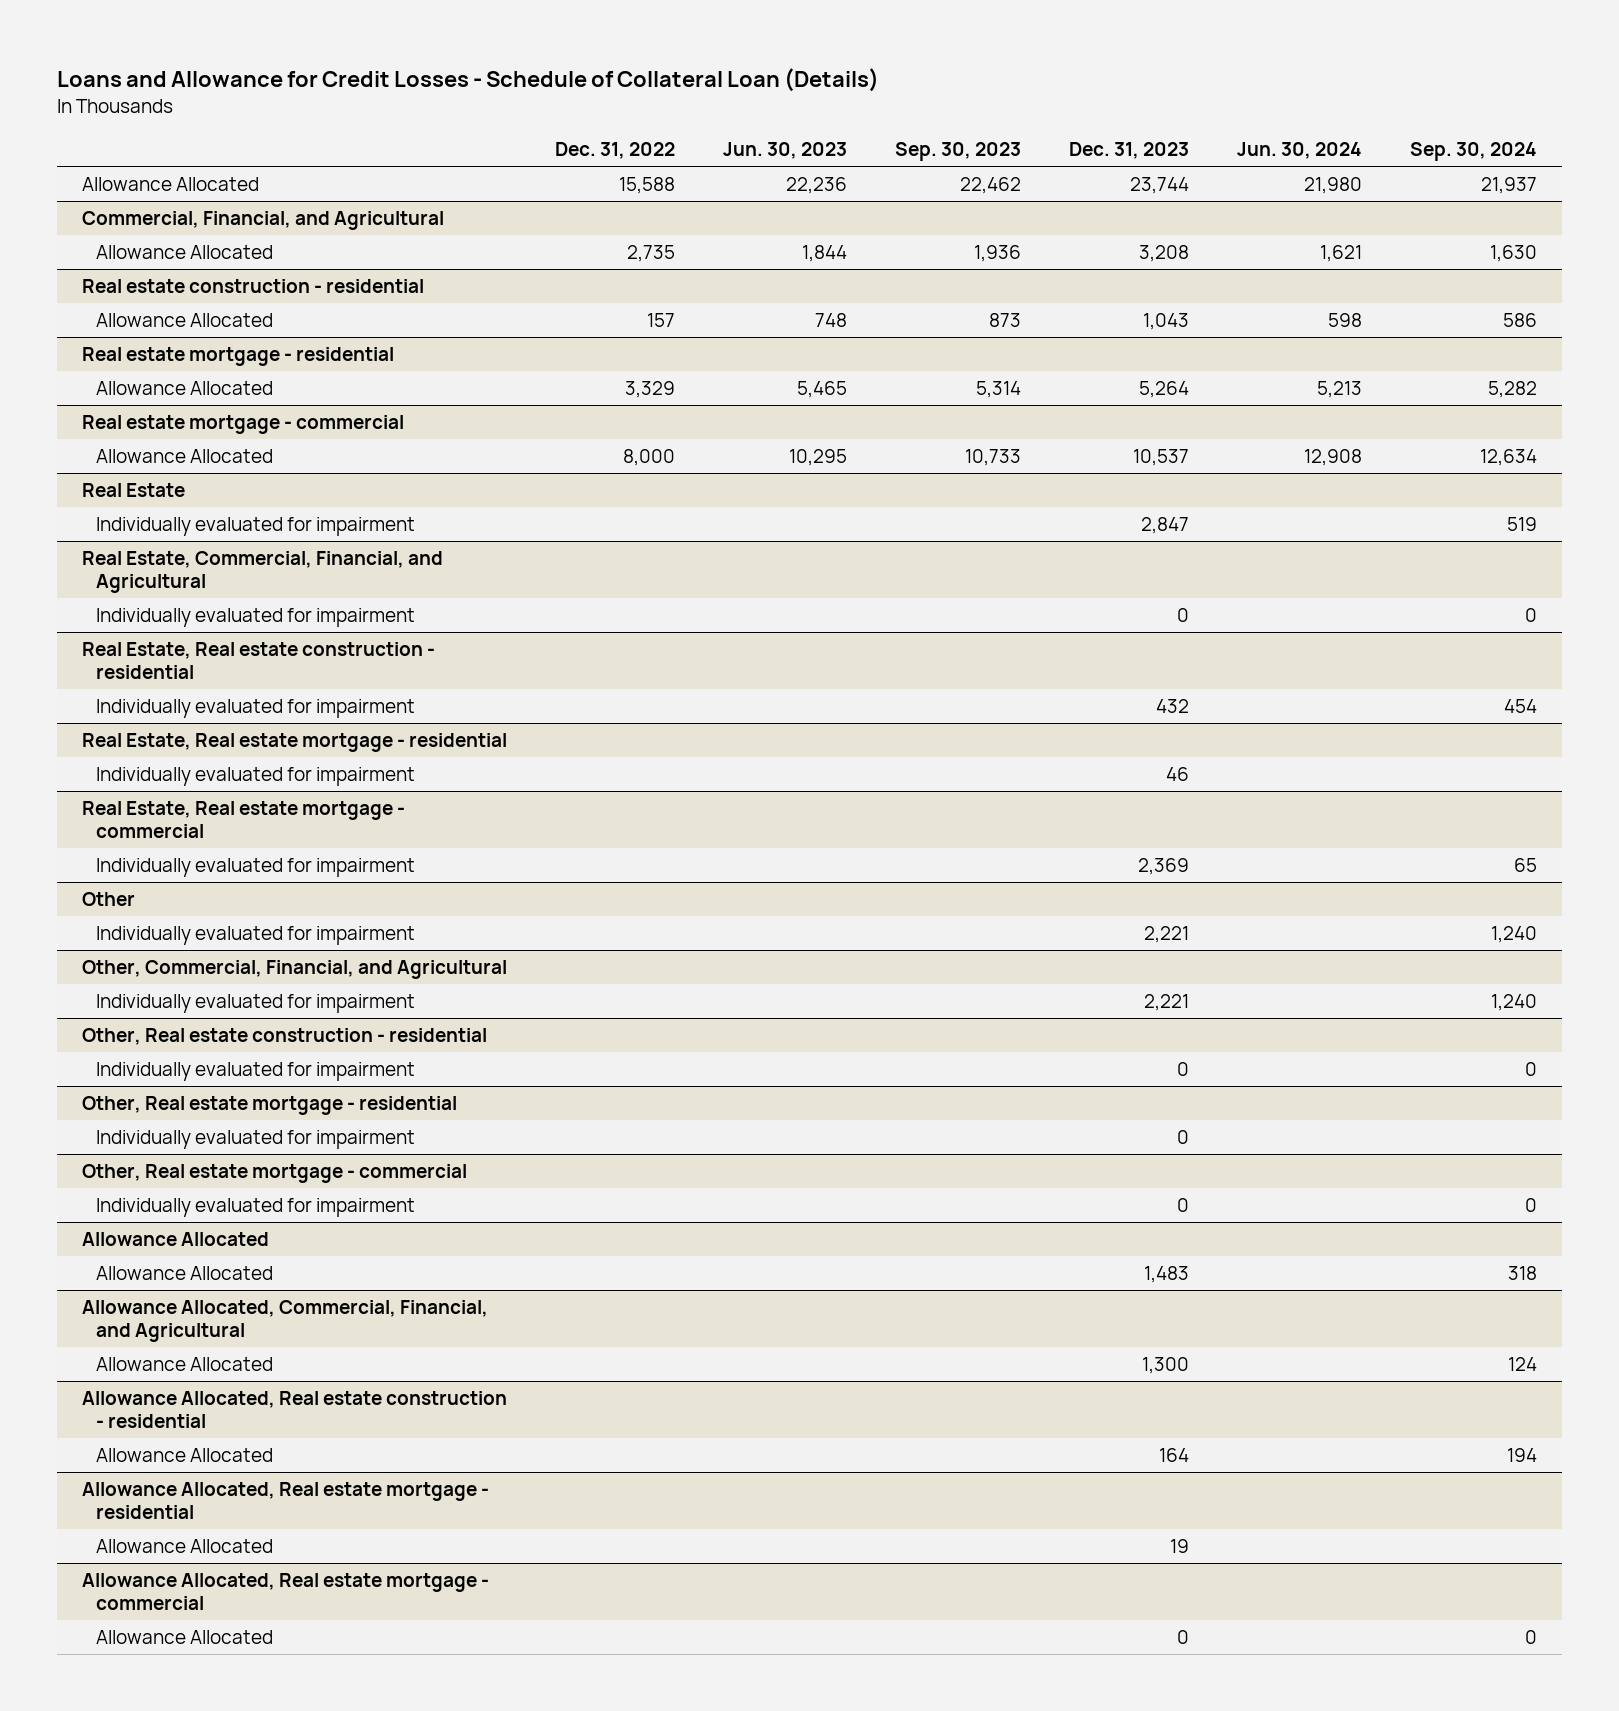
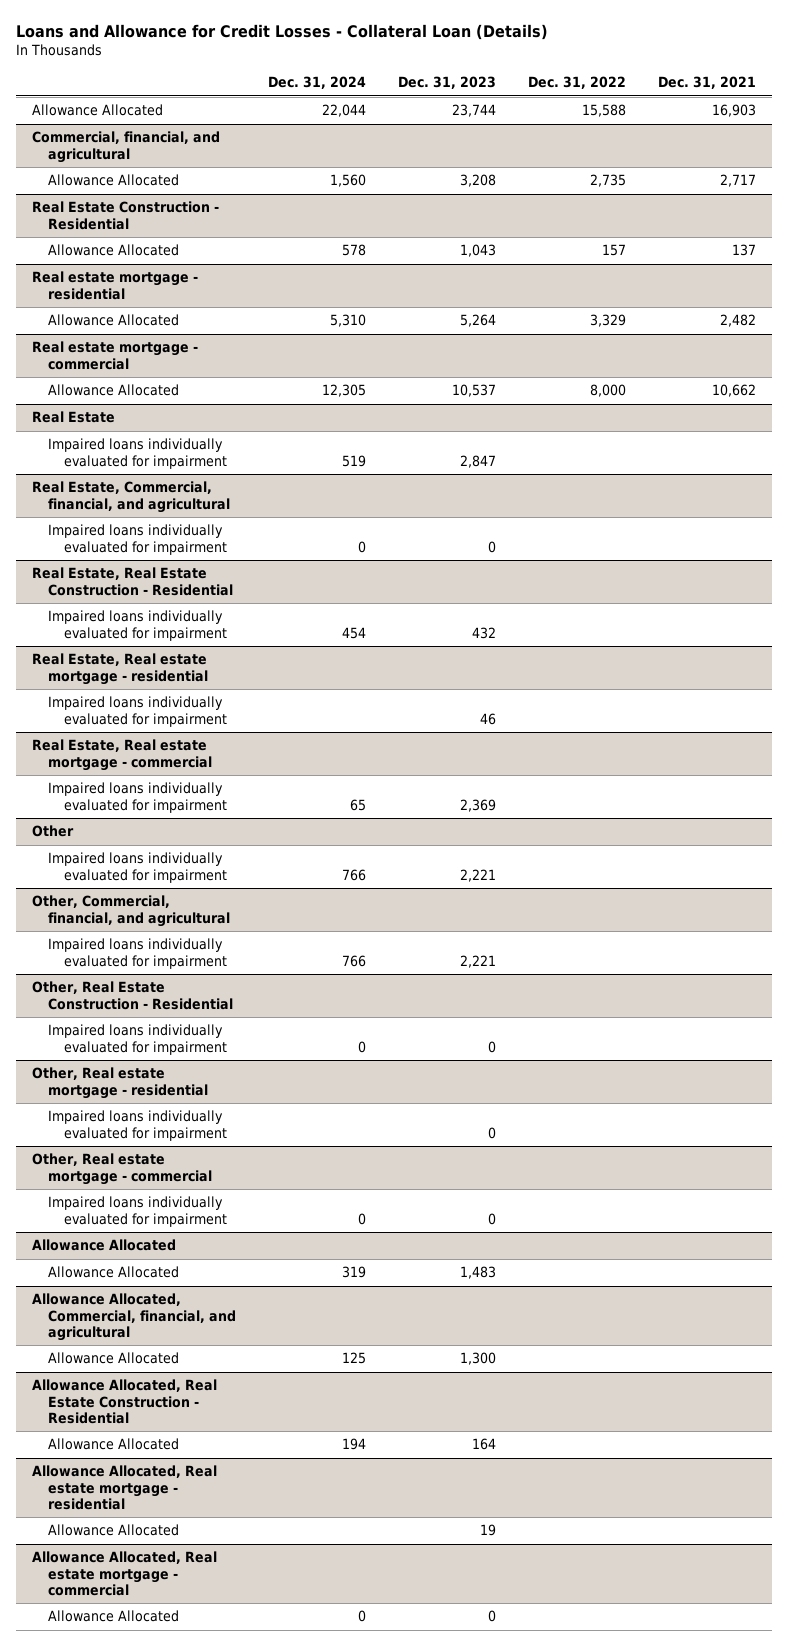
[57,68,880,93] Loans and Allowance for Credit Losses - Schedule of Collateral Loan (Details) -> [15,23,548,40] Loans and Allowance for Credit Losses - Collateral Loan (Details)
[722,142,847,160] Jun. 30, 2023 -> none
[894,142,1021,162] Sep. 30, 2023 -> none
[1237,142,1363,160] Jun. 30, 2024 -> none
[1410,142,1538,162] Sep. 30, 2024 -> none
none -> [267,76,366,90] Dec. 31, 2024
none -> [657,76,756,90] Dec. 31, 2021
[81,210,444,230] Commercial, Financial, and Agricultural -> [31,131,220,163] Commercial, financial, and agricultural
[81,278,424,293] Real estate construction - residential -> [31,201,219,230] Real Estate Construction - Residential
[96,516,416,536] Individually evaluated for impairment -> [47,438,228,469] Impaired loans individually evaluated for impairment
[81,550,443,594] Real Estate, Commercial, Financial, and Agricultural -> [31,481,230,513] Real Estate, Commercial, financial, and agricultural
[96,607,416,627] Individually evaluated for impairment -> [47,524,228,555] Impaired loans individually evaluated for impairment
[81,641,435,680] Real Estate, Real estate construction - residential -> [31,567,233,596] Real Estate, Real Estate Construction - Residential
[96,698,416,718] Individually evaluated for impairment -> [47,610,228,641] Impaired loans individually evaluated for impairment
[96,766,416,786] Individually evaluated for impairment -> [47,696,228,727] Impaired loans individually evaluated for impairment
[96,857,416,877] Individually evaluated for impairment -> [47,782,228,813] Impaired loans individually evaluated for impairment
[96,925,416,945] Individually evaluated for impairment -> [47,852,228,883] Impaired loans individually evaluated for impairment
[81,959,507,979] Other, Commercial, Financial, and Agricultural -> [31,895,230,927] Other, Commercial, financial, and agricultural
[96,993,416,1013] Individually evaluated for impairment -> [47,938,228,969] Impaired loans individually evaluated for impairment
[81,1027,487,1045] Other, Real estate construction - residential -> [31,981,233,1010] Other, Real Estate Construction - Residential
[96,1061,416,1081] Individually evaluated for impairment -> [47,1024,228,1055] Impaired loans individually evaluated for impairment
[96,1129,416,1149] Individually evaluated for impairment -> [47,1110,228,1141] Impaired loans individually evaluated for impairment
[96,1197,416,1217] Individually evaluated for impairment -> [47,1196,228,1227] Impaired loans individually evaluated for impairment
[81,1299,488,1343] Allowance Allocated, Commercial, Financial, and Agricultural -> [31,1293,236,1341] Allowance Allocated, Commercial, financial, and agricultural
[81,1390,507,1429] Allowance Allocated, Real estate construction - residential -> [31,1379,217,1424] Allowance Allocated, Real Estate Construction - Residential

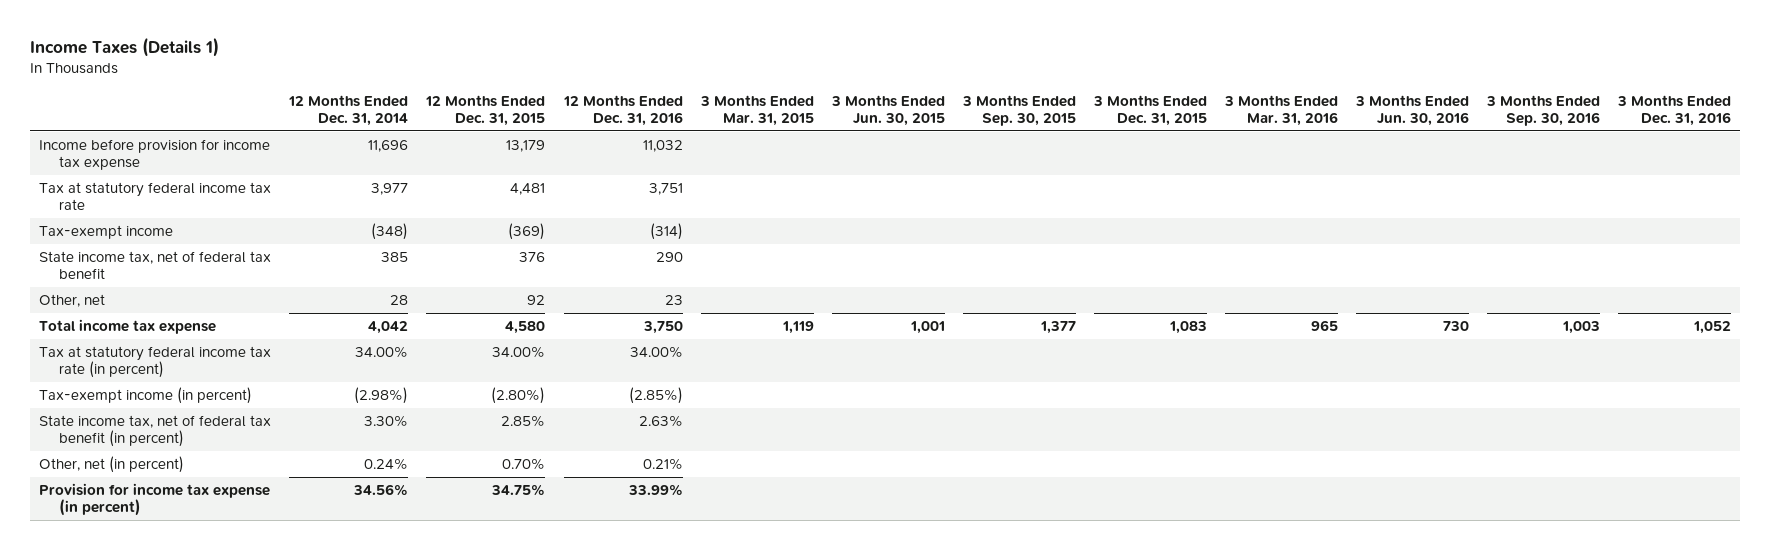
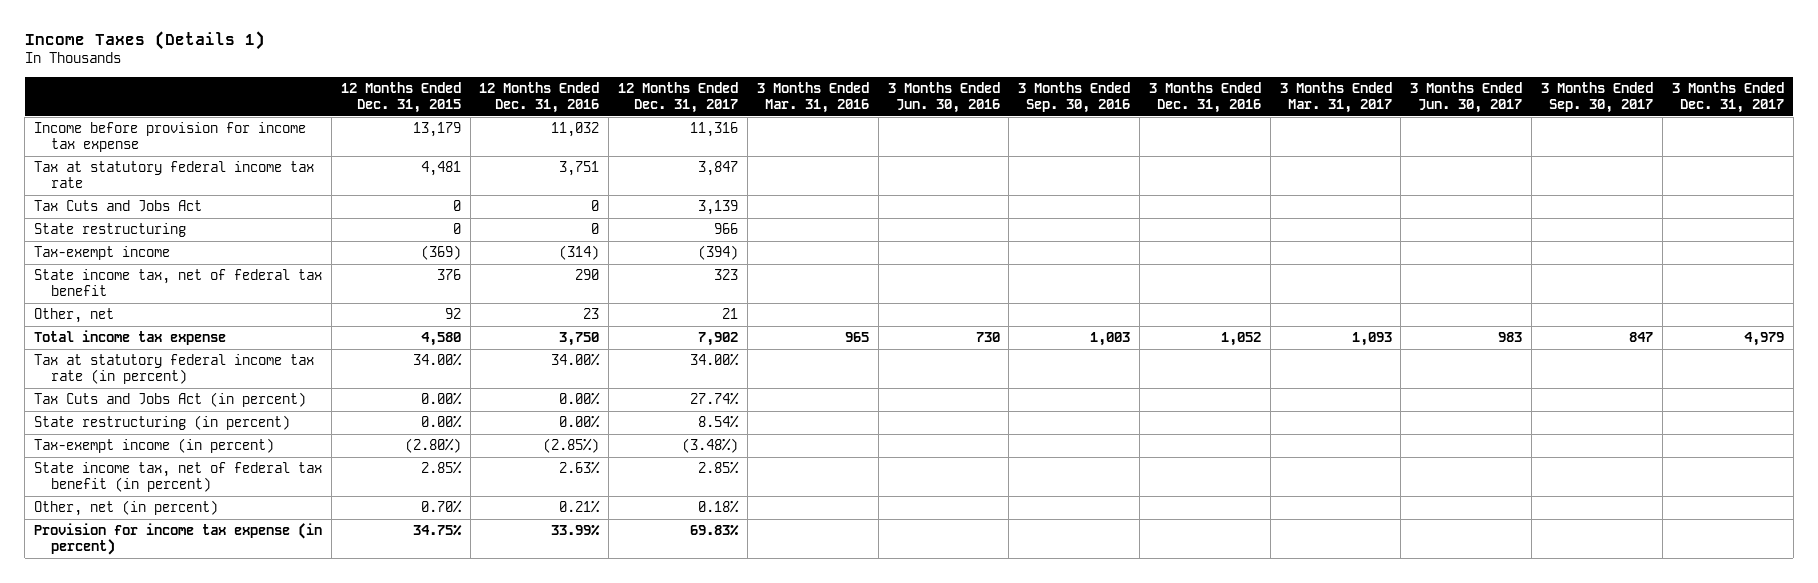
[288,94,409,127] 12 Months Ended Dec. 31, 2014 -> none
[699,94,814,127] 3 Months Ended Mar. 31, 2015 -> none
[830,94,945,127] 3 Months Ended Jun. 30, 2015 -> none
[961,94,1076,127] 3 Months Ended Sep. 30, 2015 -> none
[1092,94,1207,127] 3 Months Ended Dec. 31, 2015 -> none
none -> [618,81,739,114] 12 Months Ended Dec. 31, 2017
none -> [1279,81,1392,114] 3 Months Ended Mar. 31, 2017
none -> [1410,81,1523,114] 3 Months Ended Jun. 30, 2017
none -> [1540,81,1653,114] 3 Months Ended Sep. 30, 2017
none -> [1671,81,1784,114] 3 Months Ended Dec. 31, 2017
none -> [34,200,203,213] Tax Cuts and Jobs Act
none -> [34,223,187,238] State restructuring
none -> [34,392,307,408] Tax Cuts and Jobs Act (in percent)
none -> [34,415,291,431] State restructuring (in percent)

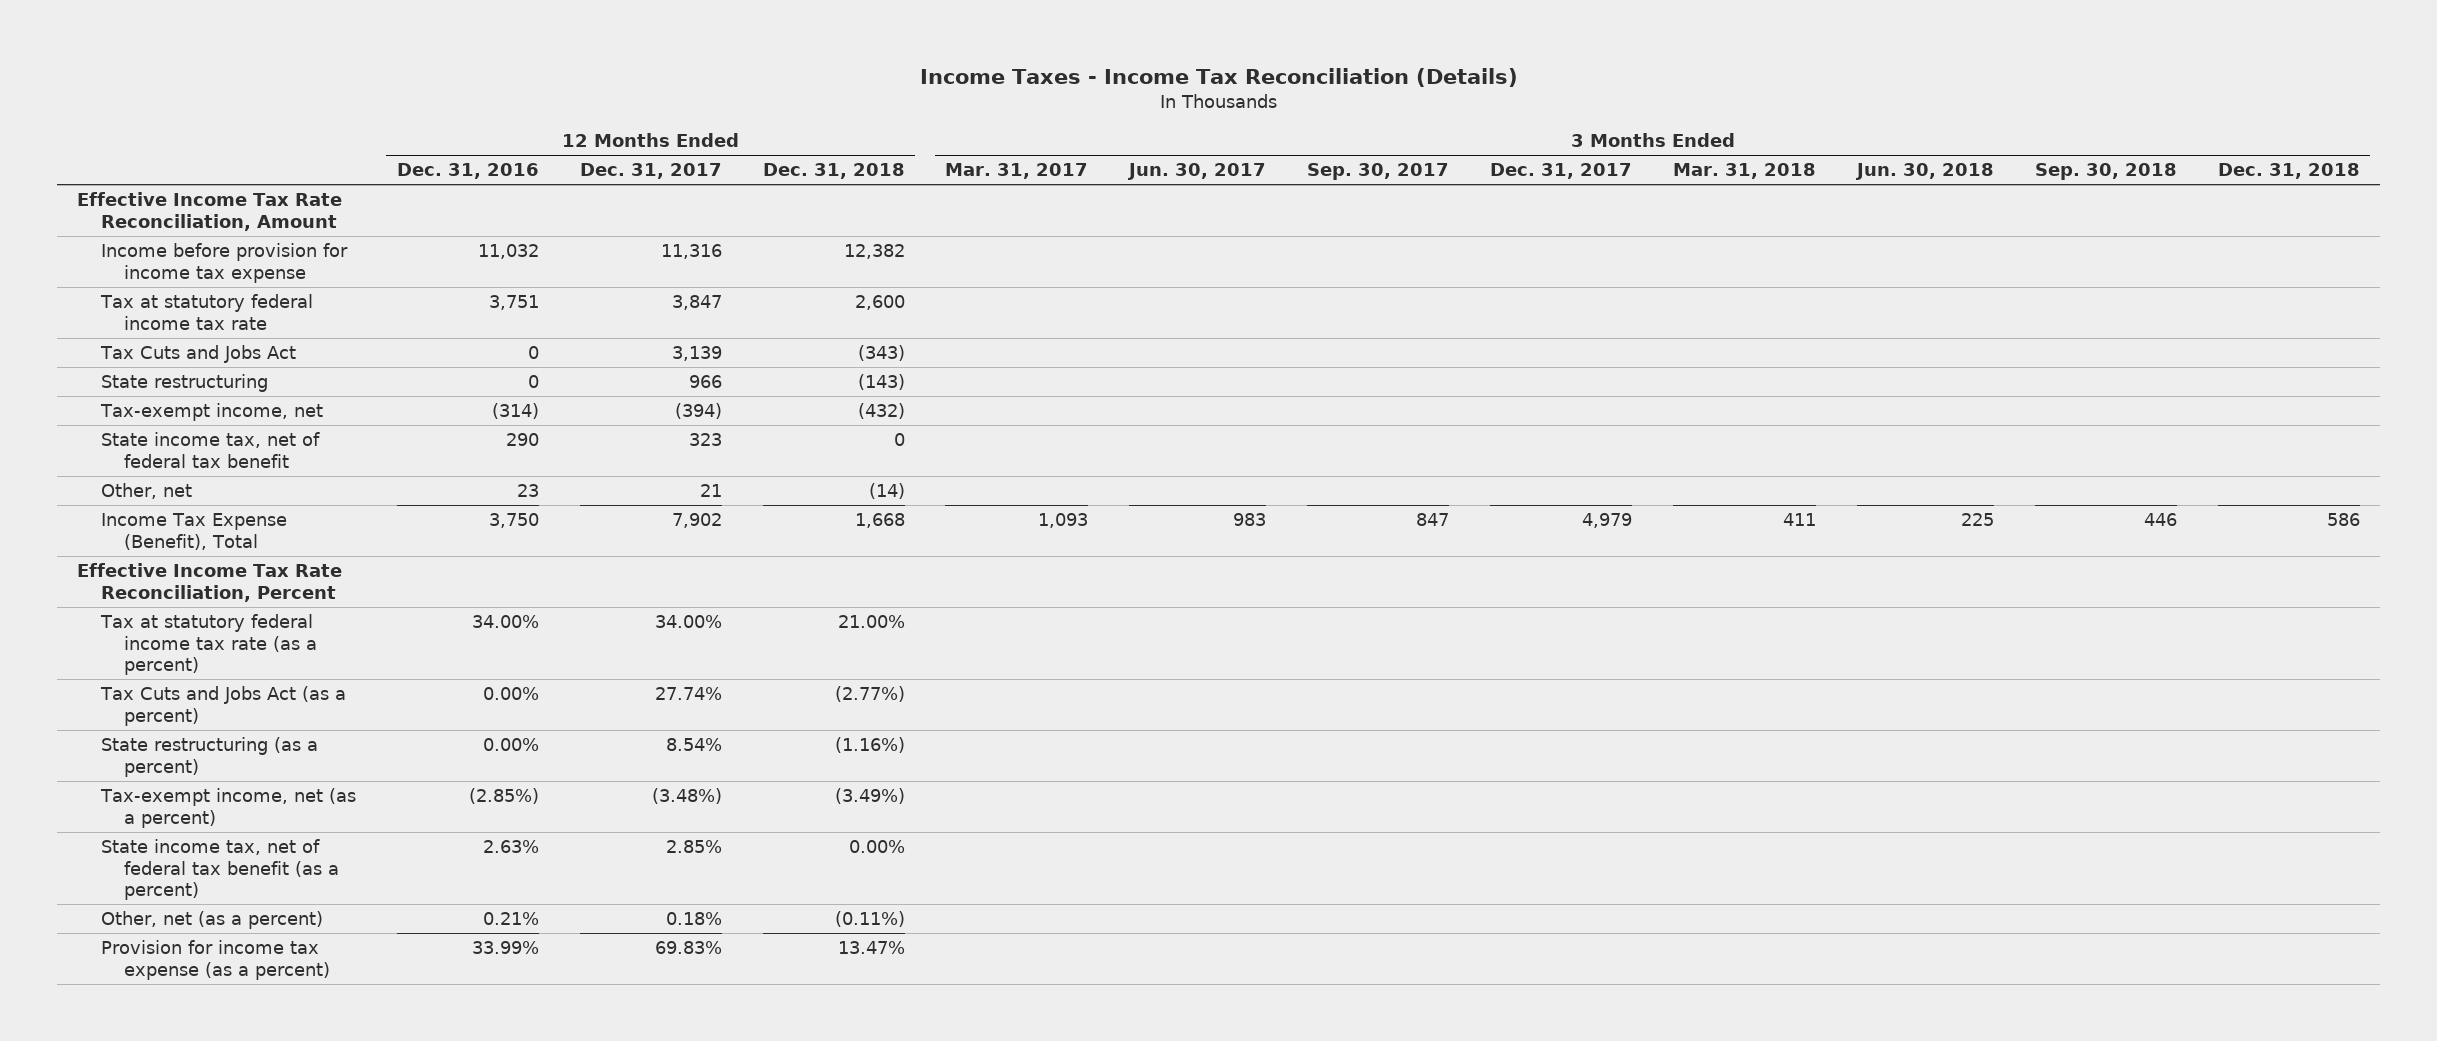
[24,31,265,51] Income Taxes (Details 1) -> [919,68,1518,88] Income Taxes - Income Tax Reconciliation (Details)
[340,81,461,114] 12 Months Ended Dec. 31, 2015 -> none
[756,81,869,114] 3 Months Ended Mar. 31, 2016 -> none
[887,81,1000,114] 3 Months Ended Jun. 30, 2016 -> none
[1018,81,1131,114] 3 Months Ended Sep. 30, 2016 -> none
[1148,81,1261,114] 3 Months Ended Dec. 31, 2016 -> none
none -> [762,163,905,180] Dec. 31, 2018
none -> [1673,163,1817,180] Mar. 31, 2018
none -> [1855,163,1995,181] Jun. 30, 2018
none -> [2034,163,2177,181] Sep. 30, 2018
none -> [2217,163,2360,180] Dec. 31, 2018
none -> [77,192,343,231] Effective Income Tax Rate Reconciliation, Amount
[34,246,171,261] Tax-exempt income -> [99,403,323,422] Tax-exempt income, net
[34,330,227,346] Total income tax expense -> [100,513,287,550] Income Tax Expense (Benefit), Total
none -> [77,563,343,602] Effective Income Tax Rate Reconciliation, Percent
[34,354,315,385] Tax at statutory federal income tax rate (in percent) -> [99,614,318,676] Tax at statutory federal income tax rate (as a percent)
[34,392,307,408] Tax Cuts and Jobs Act (in percent) -> [99,686,346,726] Tax Cuts and Jobs Act (as a percent)
[34,415,291,431] State restructuring (in percent) -> [100,737,318,777] State restructuring (as a percent)
[34,438,275,454] Tax-exempt income (in percent) -> [99,788,356,828] Tax-exempt income, net (as a percent)
[34,462,323,493] State income tax, net of federal tax benefit (in percent) -> [100,839,340,901] State income tax, net of federal tax benefit (as a percent)
[34,500,219,517] Other, net (in percent) -> [100,911,323,930] Other, net (as a percent)
[34,523,323,556] Provision for income tax expense (in percent) -> [100,940,331,980] Provision for income tax expense (as a percent)

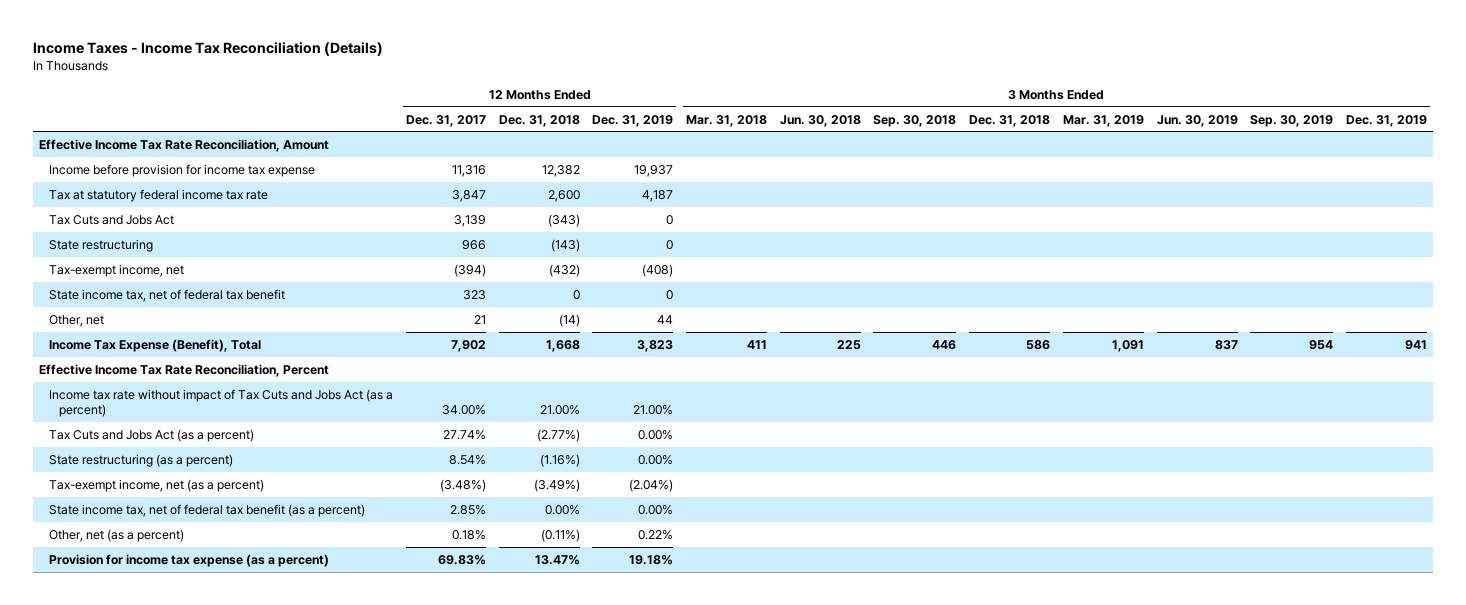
[396,163,539,180] Dec. 31, 2016 -> none
[945,163,1089,180] Mar. 31, 2017 -> none
[1127,163,1267,181] Jun. 30, 2017 -> none
[1307,163,1450,181] Sep. 30, 2017 -> none
[1490,163,1633,180] Dec. 31, 2017 -> none
none -> [592,114,674,127] Dec. 31, 2019
none -> [1062,114,1144,127] Mar. 31, 2019
none -> [1156,114,1238,127] Jun. 30, 2019
none -> [1250,114,1334,127] Sep. 30, 2019
none -> [1345,114,1427,127] Dec. 31, 2019
[99,614,318,676] Tax at statutory federal income tax rate (as a percent) -> [49,388,394,418] Income tax rate without impact of Tax Cuts and Jobs Act (as a percent)

